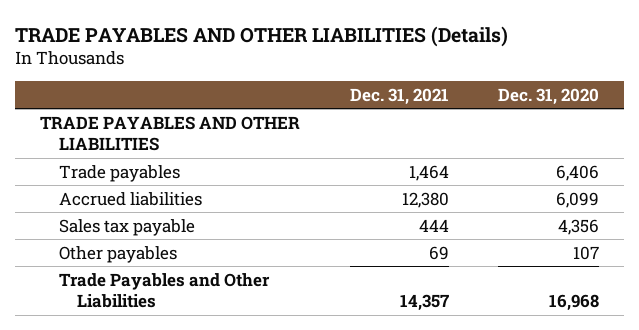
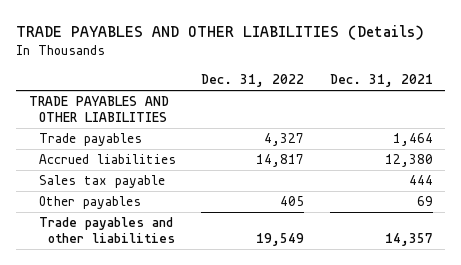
[498,87,600,105] Dec. 31, 2020 -> none
none -> [201,74,305,88] Dec. 31, 2022
[58,272,270,309] Trade Payables and Other Liabilities -> [38,217,176,243] Trade payables and other liabilities

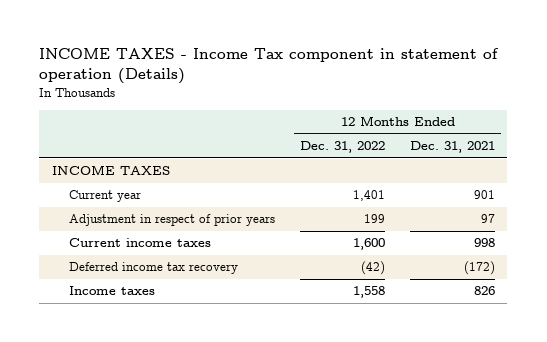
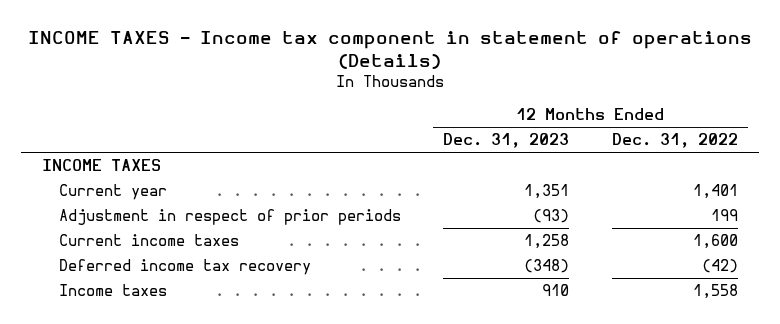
[39,48,500,85] INCOME TAXES - Income Tax component in statement of operation (Details) -> [27,31,752,70] INCOME TAXES - Income tax component in statement of operations (Details)
[409,141,495,154] Dec. 31, 2021 -> none
none -> [443,133,570,149] Dec. 31, 2023
[69,214,276,227] Adjustment in respect of prior years -> [58,209,401,226] Adjustment in respect of prior periods

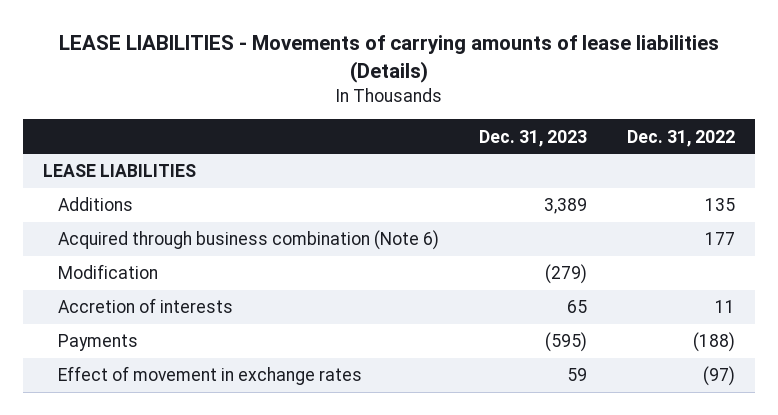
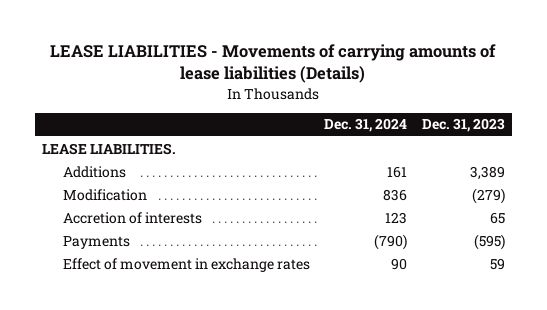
[627,129,736,147] Dec. 31, 2022 -> none
none -> [324,118,408,133] Dec. 31, 2024
[42,164,196,178] LEASE LIABILITIES -> [42,142,177,155] LEASE LIABILITIES.
[58,230,440,251] Acquired through business combination (Note 6) -> none

